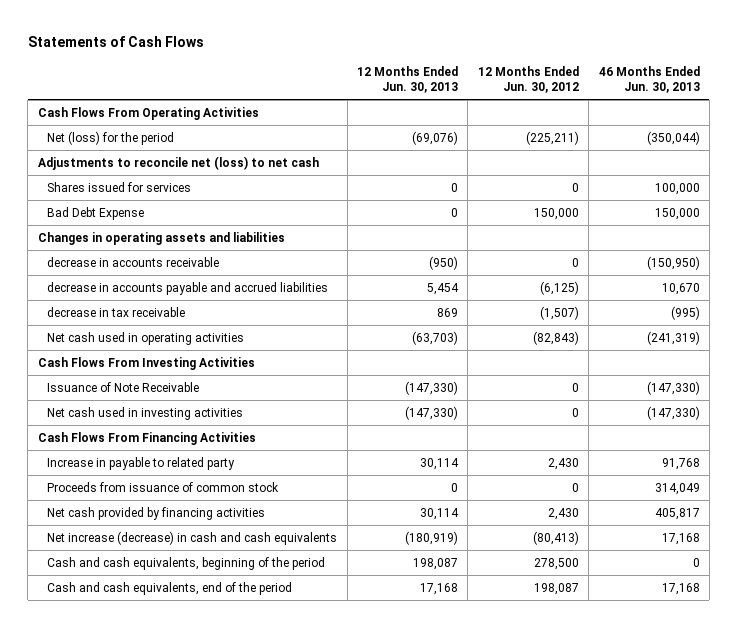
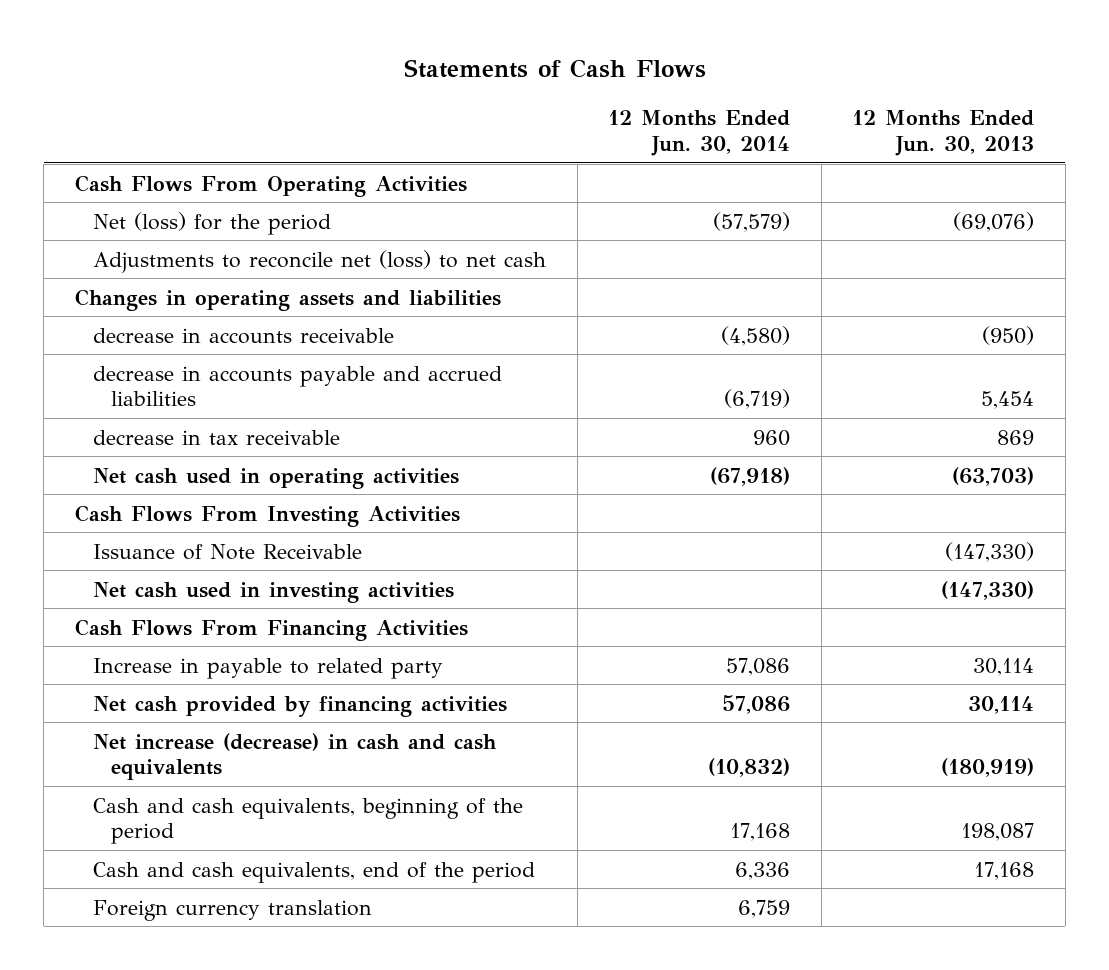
[477,65,579,94] 12 Months Ended Jun. 30, 2012 -> none
[598,65,700,94] 46 Months Ended Jun. 30, 2013 -> none
none -> [608,110,791,157] 12 Months Ended Jun. 30, 2014
[47,181,192,192] Shares issued for services -> none
[47,206,145,220] Bad Debt Expense -> none
[47,481,280,492] Proceeds from issuance of common stock -> none
none -> [93,899,373,921] Foreign currency translation

